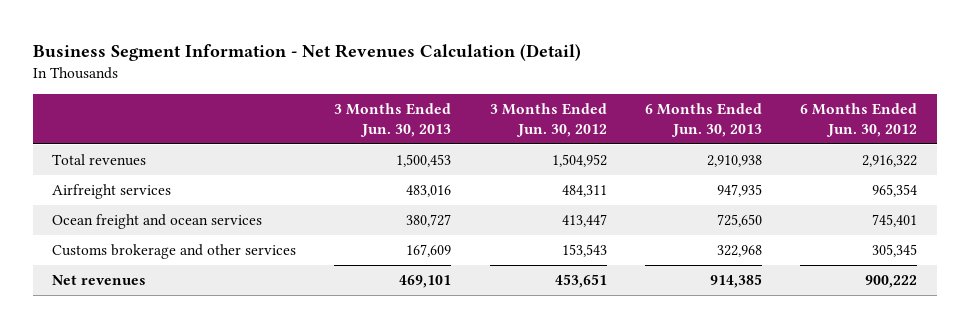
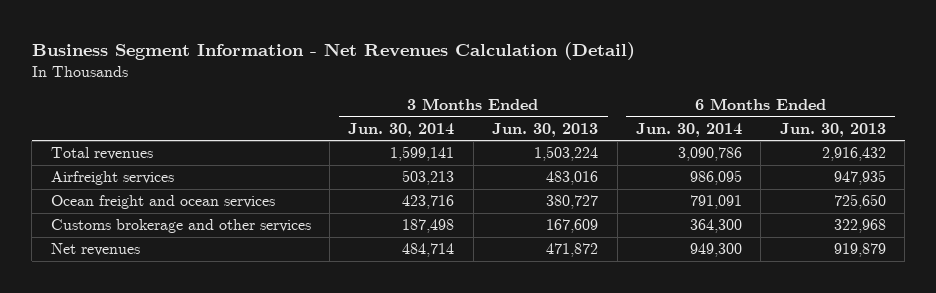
[489,103,607,137] 3 Months Ended Jun. 30, 2012 -> none
[800,103,918,137] 6 Months Ended Jun. 30, 2012 -> none
none -> [348,122,455,137] Jun. 30, 2014
none -> [635,122,742,137] Jun. 30, 2014
[396,154,452,168] 1,500,453 -> [534,146,599,162] 1,503,224
[706,155,762,168] 2,910,938 -> [821,147,886,162] 2,916,432
[399,275,452,289] 469,101 -> [546,243,599,258] 471,872
[709,274,762,289] 914,385 -> [833,243,886,258] 919,879

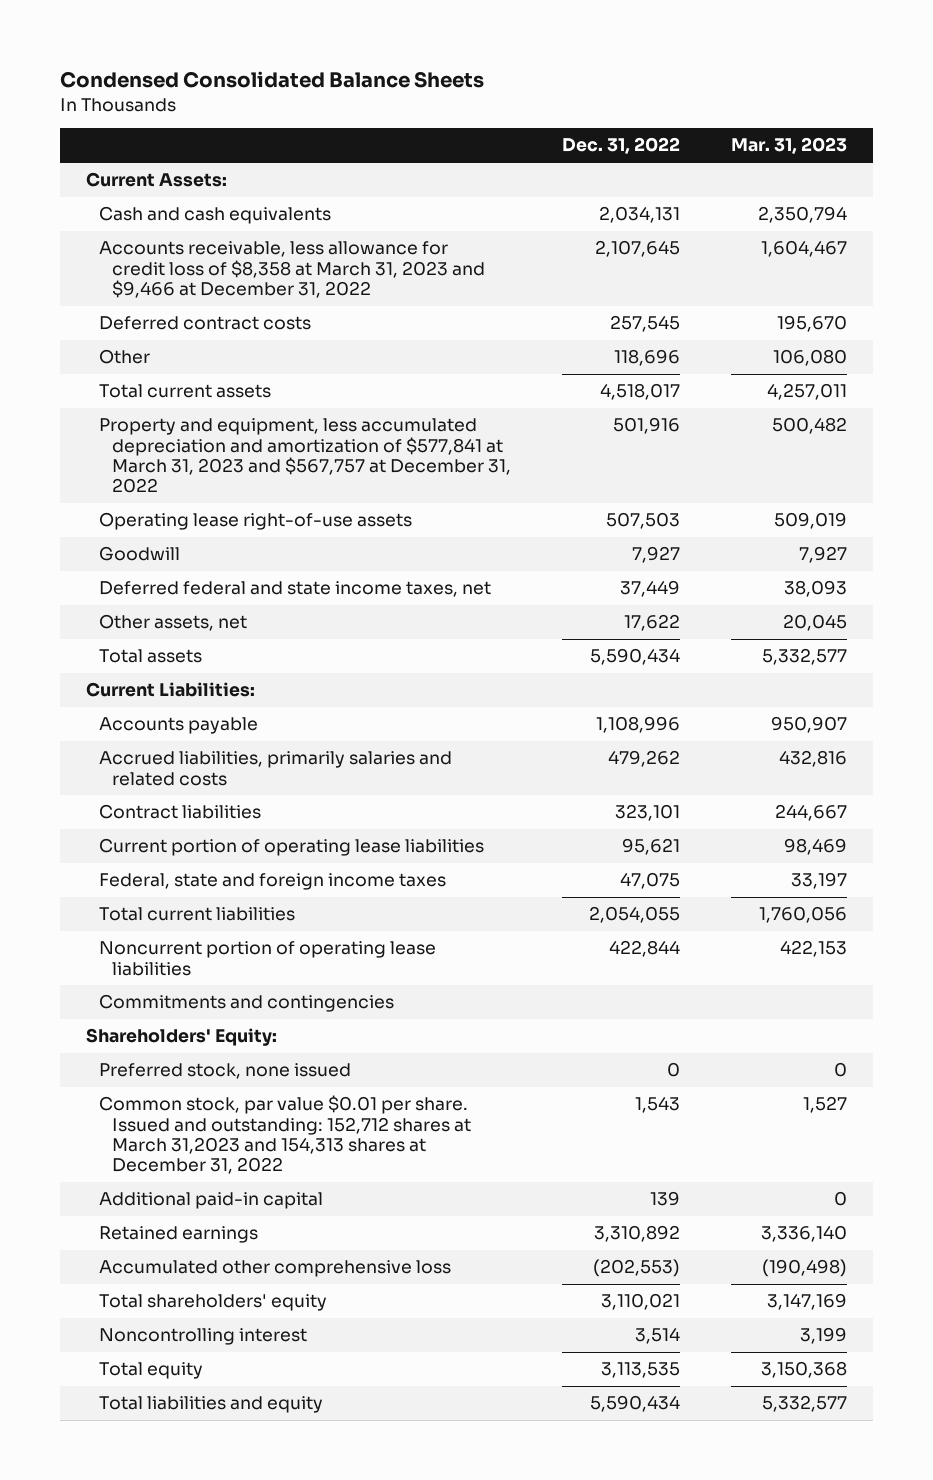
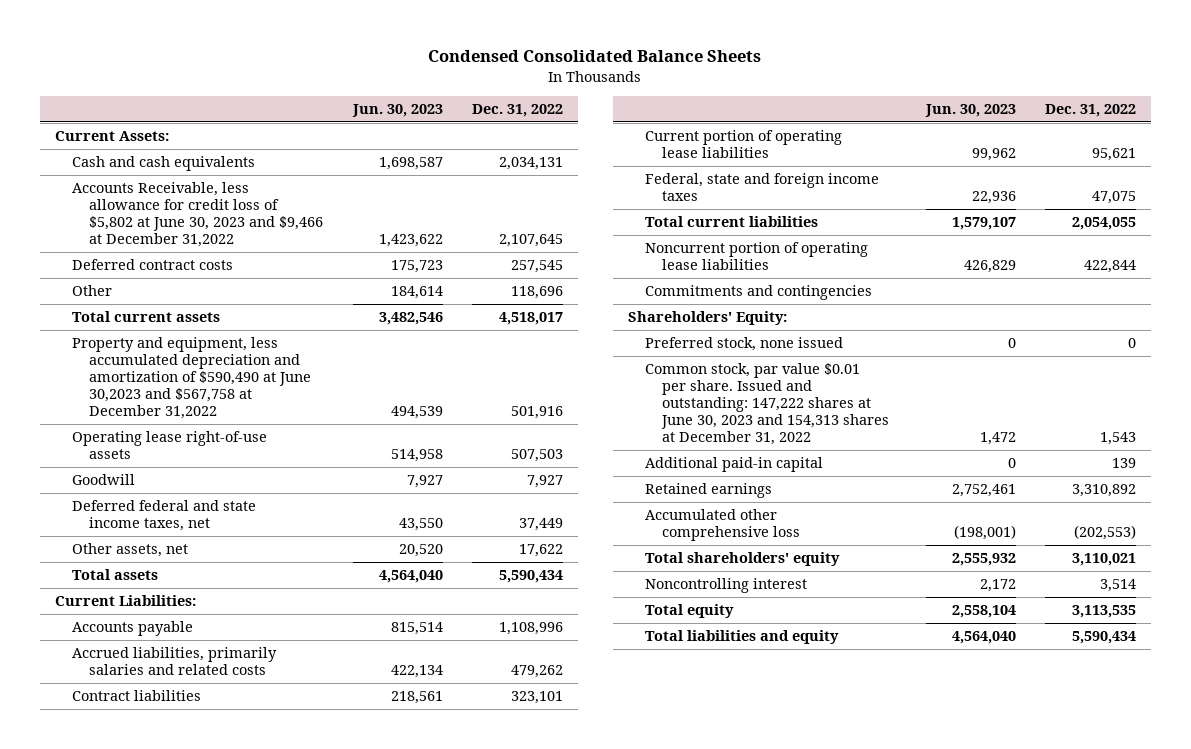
[731,137,848,155] Mar. 31, 2023 -> none
none -> [351,103,443,117] Jun. 30, 2023
[99,241,486,298] Accounts receivable, less allowance for credit loss of $8,358 at March 31, 2023 and $9,466 at December 31, 2022 -> [72,181,324,248] Accounts Receivable, less allowance for credit loss of $5,802 at June 30, 2023 and $9,466 at December 31,2022
[99,418,512,494] Property and equipment, less accumulated depreciation and amortization of $577,841 at March 31, 2023 and $567,757 at December 31, 2022 -> [72,336,312,420] Property and equipment, less accumulated depreciation and amortization of $590,490 at June 30,2023 and $567,758 at December 31,2022
[99,1095,472,1175] Common stock, par value $0.01 per share. Issued and outstanding: 152,712 shares at March 31,2023 and 154,313 shares at December 31, 2022 -> [645,362,890,446] Common stock, par value $0.01 per share. Issued and outstanding: 147,222 shares at June 30, 2023 and 154,313 shares at December 31, 2022

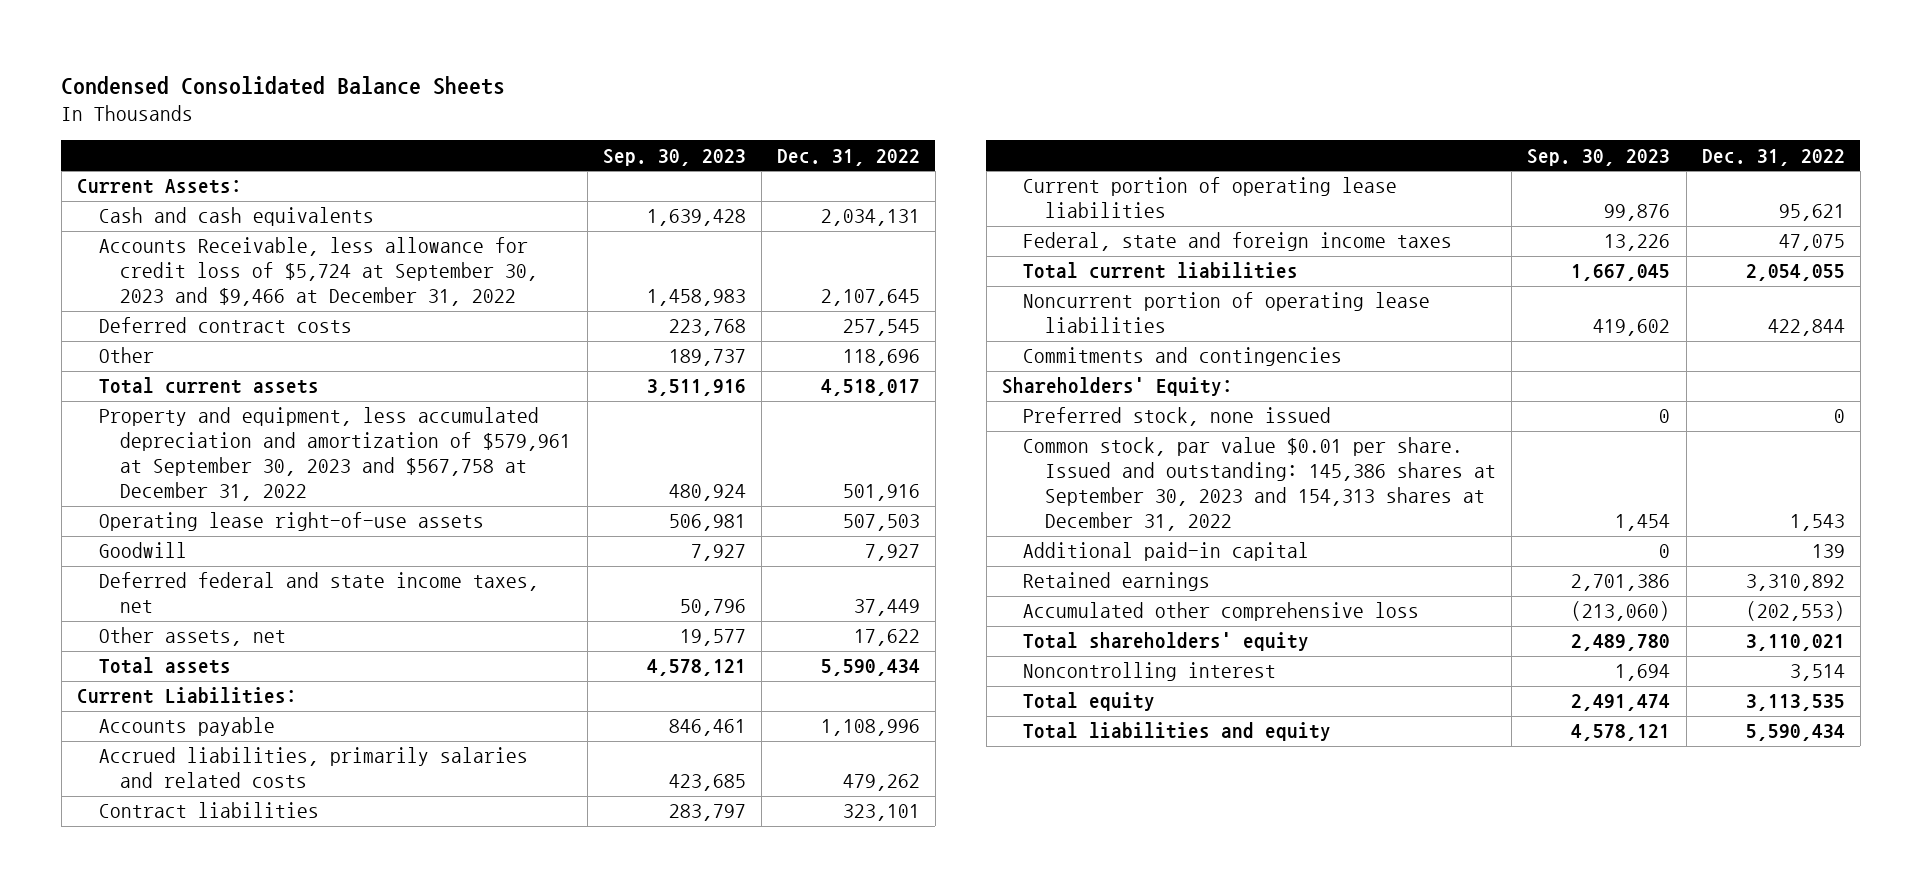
[351,103,443,117] Jun. 30, 2023 -> none
none -> [602,148,746,166] Sep. 30, 2023
[72,181,324,248] Accounts Receivable, less allowance for credit loss of $5,802 at June 30, 2023 and $9,466 at December 31,2022 -> [98,237,539,307] Accounts Receivable, less allowance for credit loss of $5,724 at September 30, 2023 and $9,466 at December 31, 2022
[72,336,312,420] Property and equipment, less accumulated depreciation and amortization of $590,490 at June 30,2023 and $567,758 at December 31,2022 -> [98,407,572,502] Property and equipment, less accumulated depreciation and amortization of $579,961 at September 30, 2023 and $567,758 at December 31, 2022
[645,362,890,446] Common stock, par value $0.01 per share. Issued and outstanding: 147,222 shares at June 30, 2023 and 154,313 shares at December 31, 2022 -> [1023,437,1497,532] Common stock, par value $0.01 per share. Issued and outstanding: 145,386 shares at September 30, 2023 and 154,313 shares at December 31, 2022

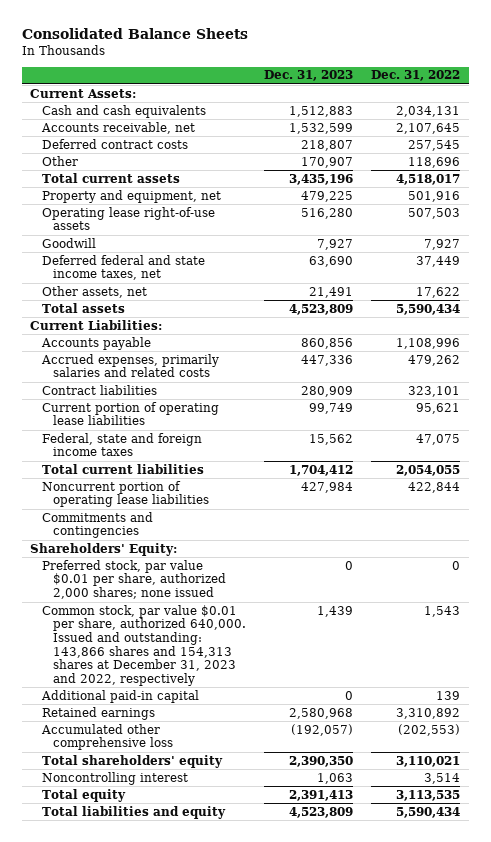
[61,75,506,95] Condensed Consolidated Balance Sheets -> [21,28,248,40] Consolidated Balance Sheets
[602,148,746,166] Sep. 30, 2023 -> none
none -> [264,70,354,82] Dec. 31, 2023
[98,237,539,307] Accounts Receivable, less allowance for credit loss of $5,724 at September 30, 2023 and $9,466 at December 31, 2022 -> [40,121,195,134] Accounts receivable, net
[98,407,572,502] Property and equipment, less accumulated depreciation and amortization of $579,961 at September 30, 2023 and $567,758 at December 31, 2022 -> [41,189,221,203] Property and equipment, net
[98,747,528,789] Accrued liabilities, primarily salaries and related costs -> [40,353,219,378] Accrued expenses, primarily salaries and related costs
[1023,407,1332,427] Preferred stock, none issued -> [41,559,227,600] Preferred stock, par value $0.01 per share, authorized 2,000 shares; none issued
[1023,437,1497,532] Common stock, par value $0.01 per share. Issued and outstanding: 145,386 shares at September 30, 2023 and 154,313 shares at December 31, 2022 -> [41,604,247,686] Common stock, par value $0.01 per share, authorized 640,000. Issued and outstanding: 143,866 shares and 154,313 shares at December 31, 2023 and 2022, respectively

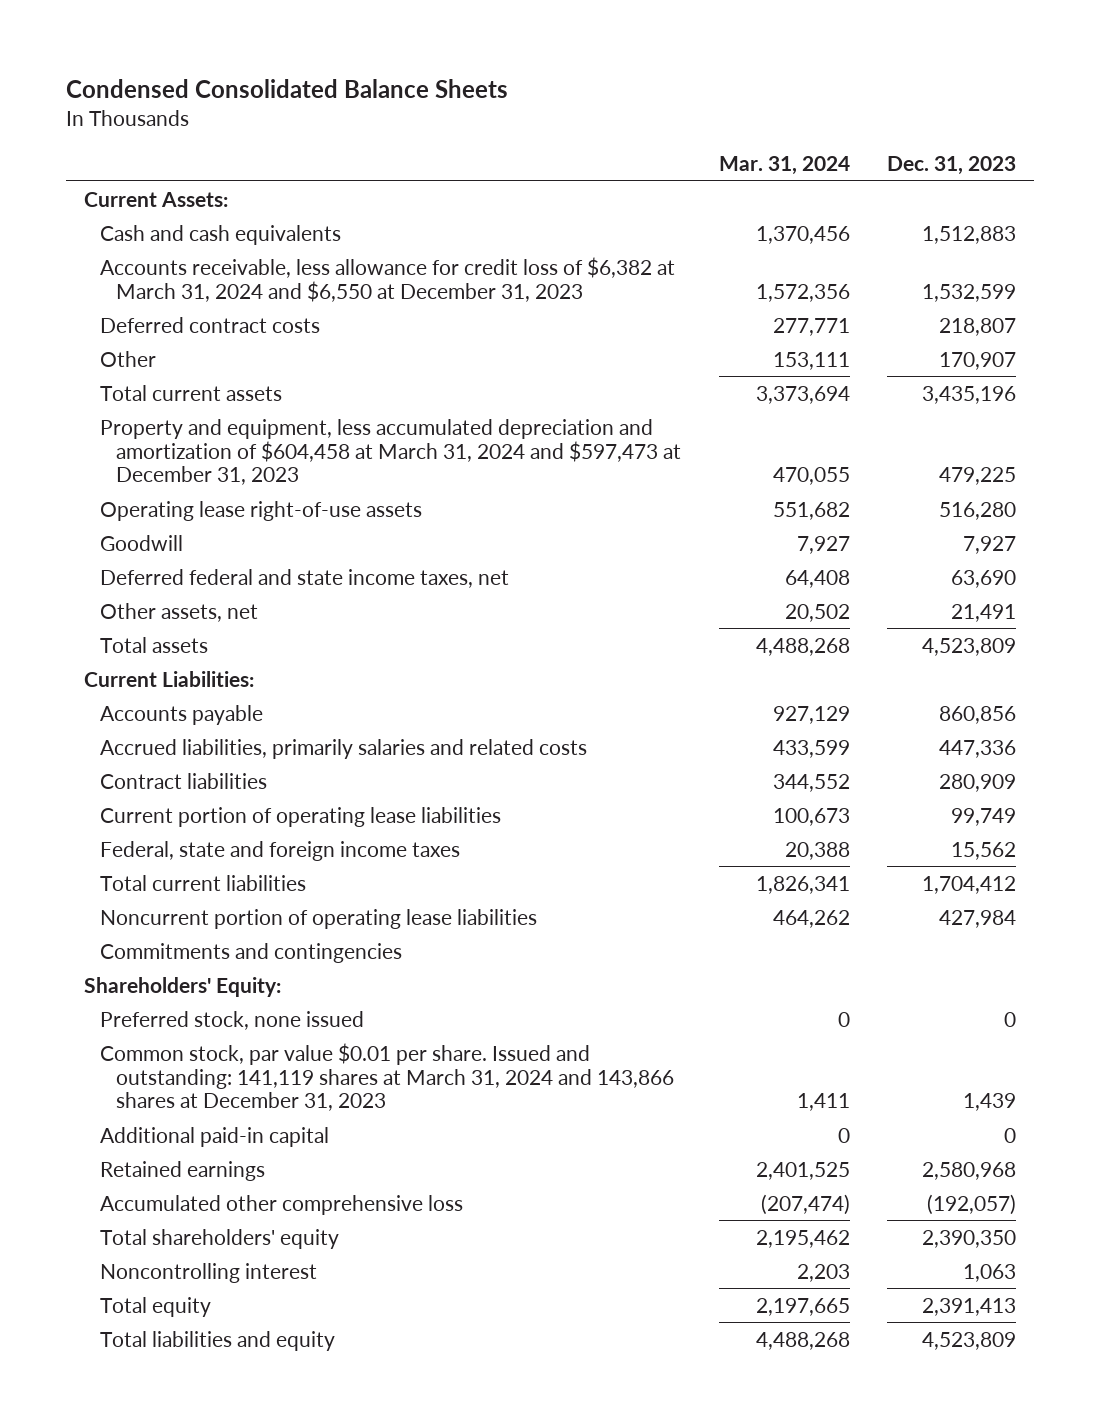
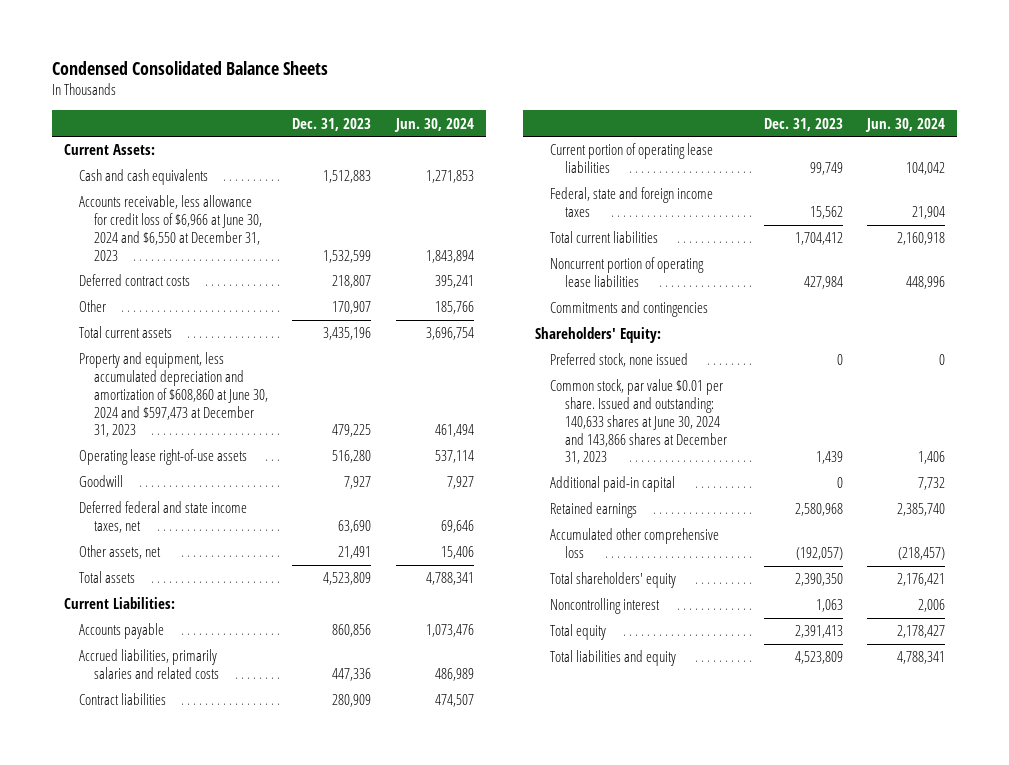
[718,155,850,175] Mar. 31, 2024 -> none
none -> [393,117,474,132] Jun. 30, 2024
[100,256,676,302] Accounts receivable, less allowance for credit loss of $6,382 at March 31, 2024 and $6,550 at December 31, 2023 -> [79,195,263,261] Accounts receivable, less allowance for credit loss of $6,966 at June 30, 2024 and $6,550 at December 31, 2023
[100,418,682,486] Property and equipment, less accumulated depreciation and amortization of $604,458 at March 31, 2024 and $597,473 at December 31, 2023 -> [79,352,269,438] Property and equipment, less accumulated depreciation and amortization of $608,860 at June 30, 2024 and $597,473 at December 31, 2023
[100,1042,675,1112] Common stock, par value $0.01 per share. Issued and outstanding: 141,119 shares at March 31, 2024 and 143,866 shares at December 31, 2023 -> [550,379,728,465] Common stock, par value $0.01 per share. Issued and outstanding: 140,633 shares at June 30, 2024 and 143,866 shares at December 31, 2023

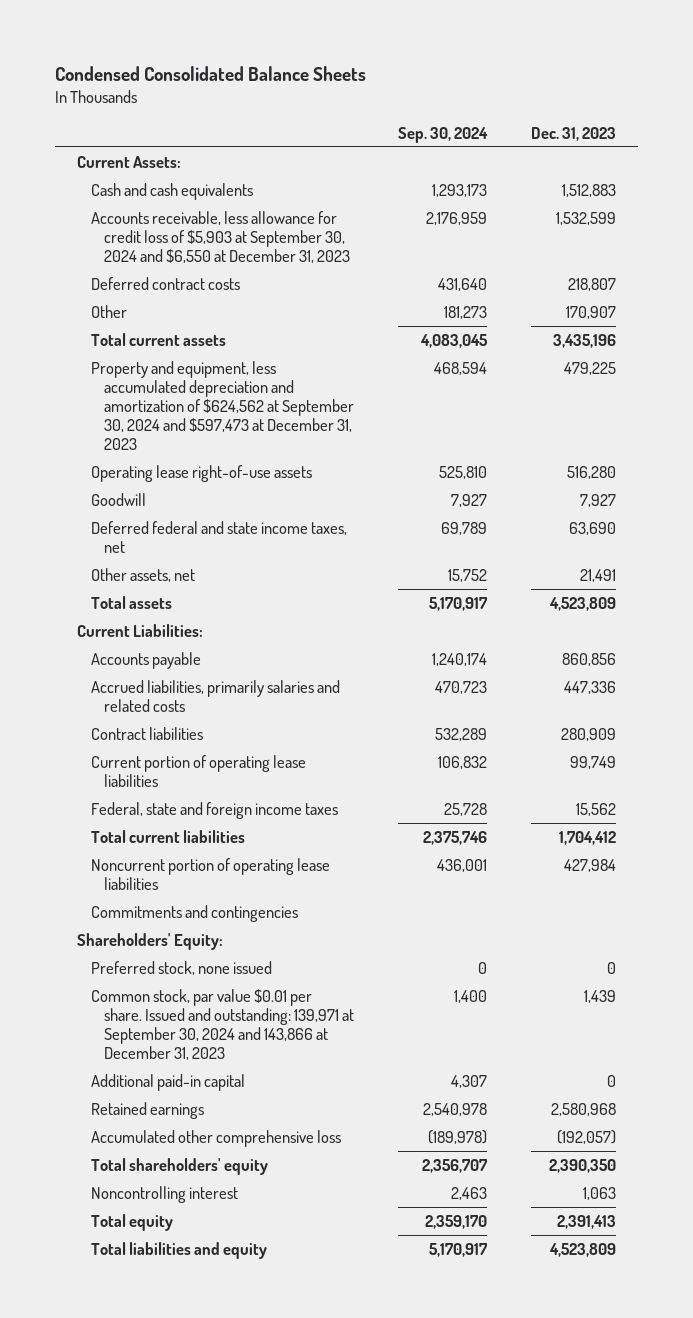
[393,117,474,132] Jun. 30, 2024 -> none
none -> [398,126,489,143] Sep. 30, 2024
[79,195,263,261] Accounts receivable, less allowance for credit loss of $6,966 at June 30, 2024 and $6,550 at December 31, 2023 -> [90,210,351,263] Accounts receivable, less allowance for credit loss of $5,903 at September 30, 2024 and $6,550 at December 31, 2023
[79,352,269,438] Property and equipment, less accumulated depreciation and amortization of $608,860 at June 30, 2024 and $597,473 at December 31, 2023 -> [90,360,355,450] Property and equipment, less accumulated depreciation and amortization of $624,562 at September 30, 2024 and $597,473 at December 31, 2023
[550,379,728,465] Common stock, par value $0.01 per share. Issued and outstanding: 140,633 shares at June 30, 2024 and 143,866 shares at December 31, 2023 -> [90,988,355,1060] Common stock, par value $0.01 per share. Issued and outstanding: 139,971 at September 30, 2024 and 143,866 at December 31, 2023

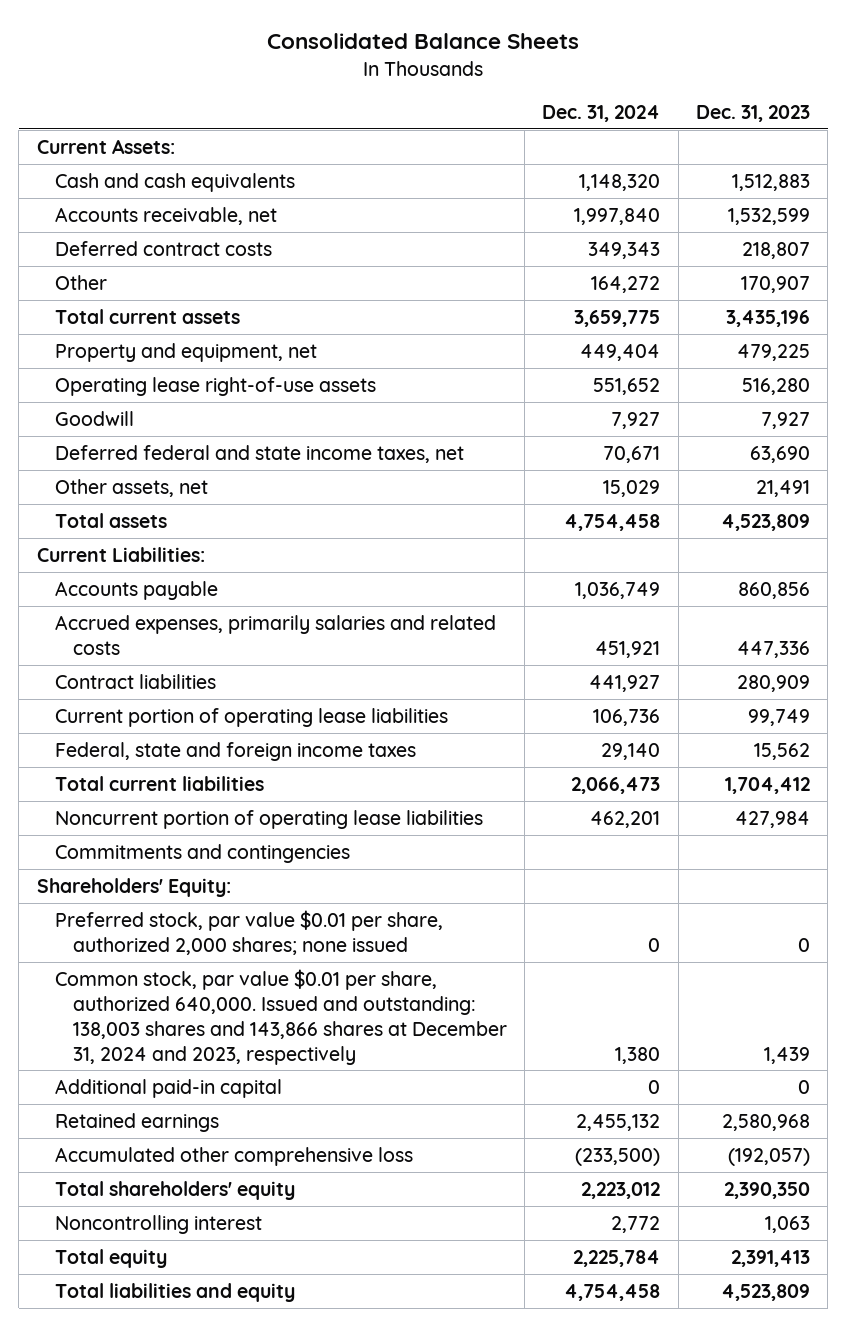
[55,65,367,81] Condensed Consolidated Balance Sheets -> [267,33,580,50] Consolidated Balance Sheets
[398,126,489,143] Sep. 30, 2024 -> none
none -> [542,104,661,122] Dec. 31, 2024
[90,210,351,263] Accounts receivable, less allowance for credit loss of $5,903 at September 30, 2024 and $6,550 at December 31, 2023 -> [54,206,277,225] Accounts receivable, net
[90,360,355,450] Property and equipment, less accumulated depreciation and amortization of $624,562 at September 30, 2024 and $597,473 at December 31, 2023 -> [54,342,317,362] Property and equipment, net
[90,679,340,712] Accrued liabilities, primarily salaries and related costs -> [54,614,496,655] Accrued expenses, primarily salaries and related costs
[90,960,272,975] Preferred stock, none issued -> [54,909,443,955] Preferred stock, par value $0.01 per share, authorized 2,000 shares; none issued
[90,988,355,1060] Common stock, par value $0.01 per share. Issued and outstanding: 139,971 at September 30, 2024 and 143,866 at December 31, 2023 -> [54,968,508,1065] Common stock, par value $0.01 per share, authorized 640,000. Issued and outstanding: 138,003 shares and 143,866 shares at December 31, 2024 and 2023, respectively

